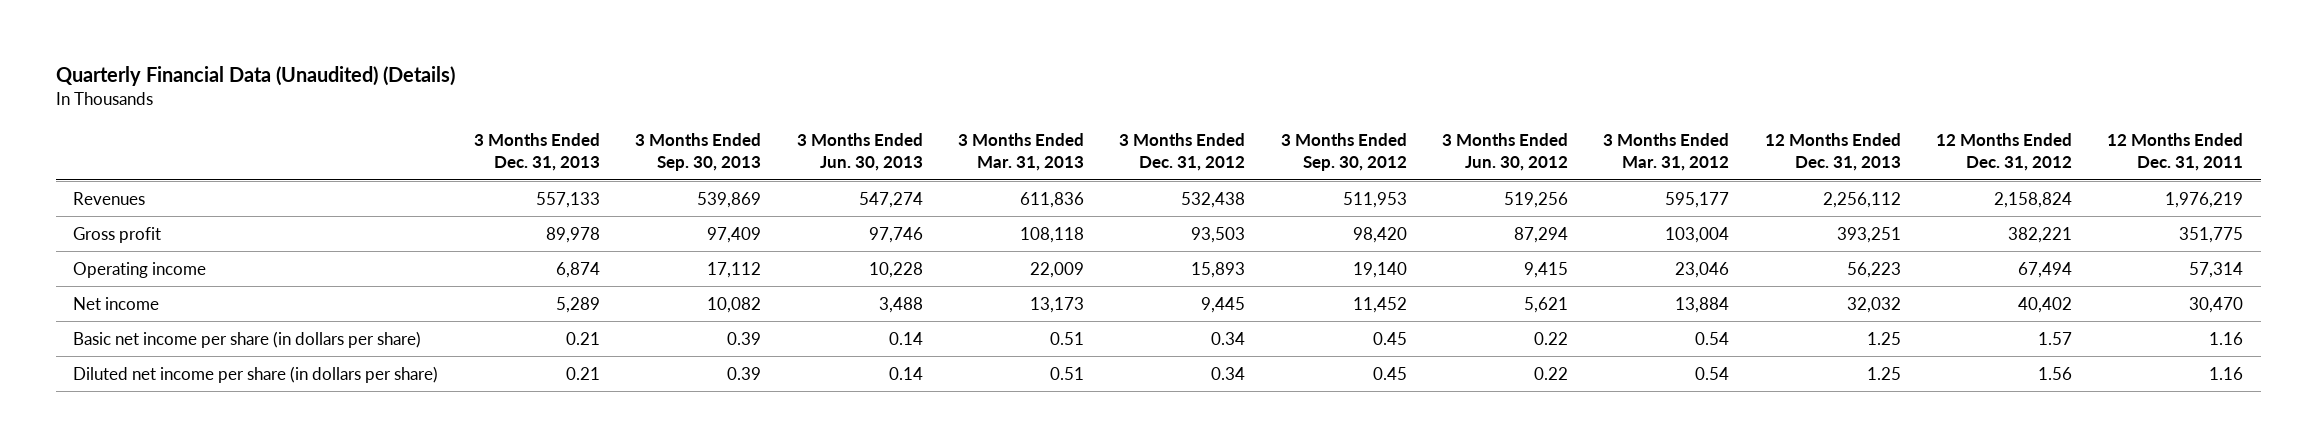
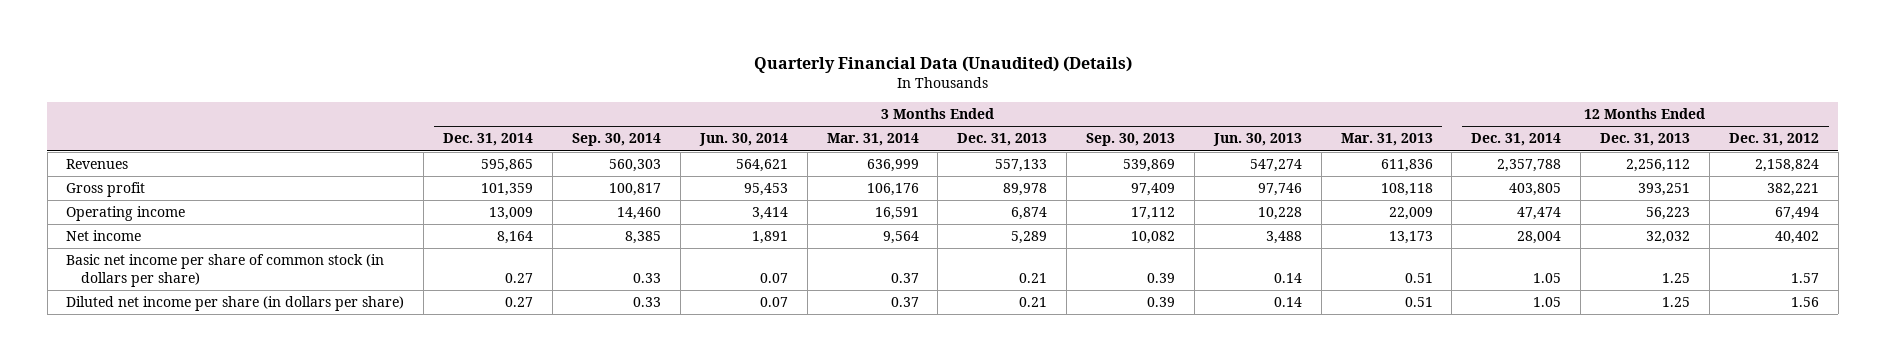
[1119,133,1246,172] 3 Months Ended Dec. 31, 2012 -> none
[1280,133,1407,172] 3 Months Ended Sep. 30, 2012 -> none
[1441,133,1568,172] 3 Months Ended Jun. 30, 2012 -> none
[1603,133,1730,172] 3 Months Ended Mar. 31, 2012 -> none
[2107,133,2244,172] 12 Months Ended Dec. 31, 2011 -> none
none -> [443,133,534,147] Dec. 31, 2014
none -> [571,133,661,147] Sep. 30, 2014
none -> [698,133,788,147] Jun. 30, 2014
none -> [826,133,919,147] Mar. 31, 2014
none -> [1471,133,1562,147] Dec. 31, 2014
[73,330,422,348] Basic net income per share (in dollars per share) -> [66,254,385,287] Basic net income per share of common stock (in dollars per share)

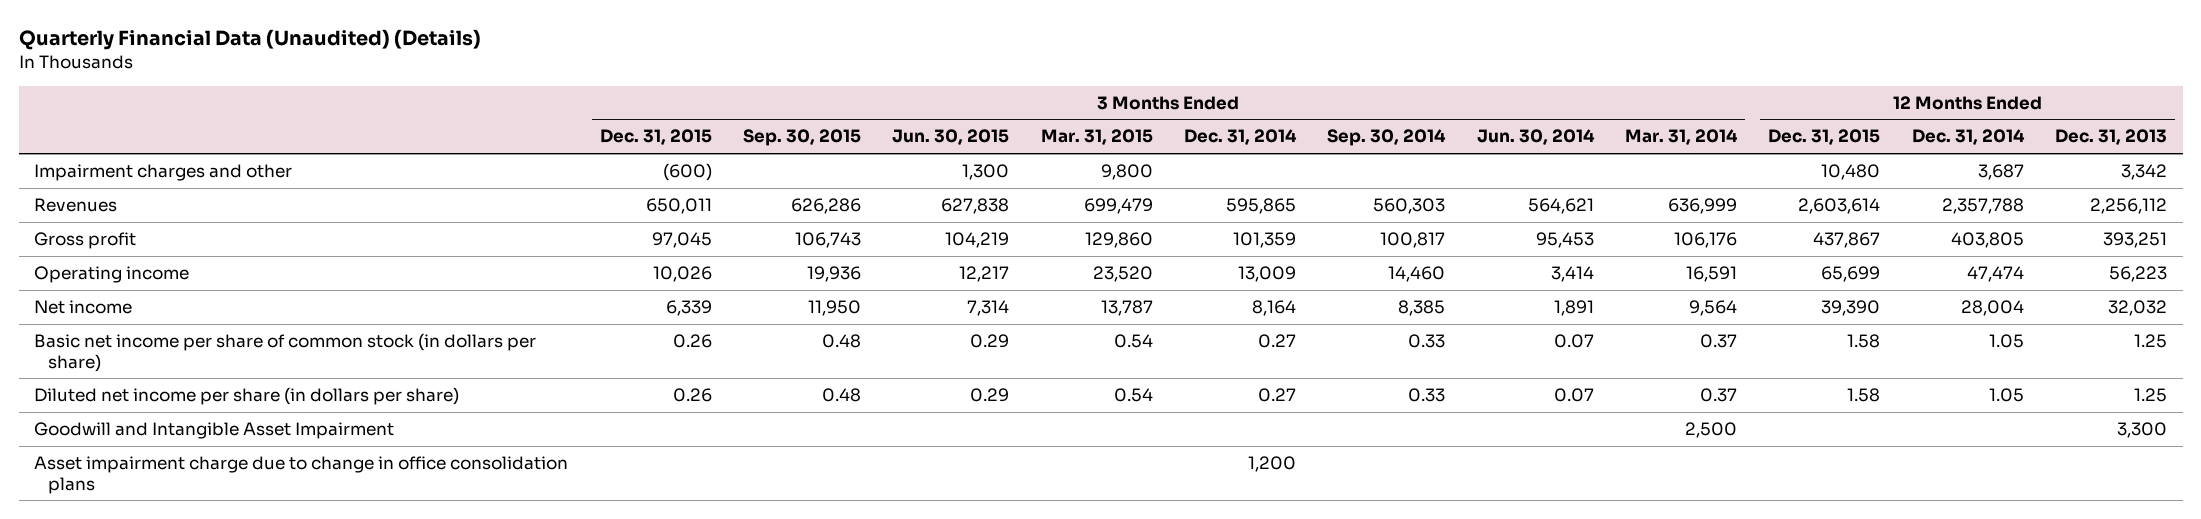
[957,133,1048,147] Dec. 31, 2013 -> none
[1086,133,1176,147] Sep. 30, 2013 -> none
[1212,133,1302,147] Jun. 30, 2013 -> none
[1340,133,1433,147] Mar. 31, 2013 -> none
[1728,133,1819,147] Dec. 31, 2012 -> none
none -> [599,129,712,146] Dec. 31, 2015
none -> [743,129,862,147] Sep. 30, 2015
none -> [892,129,1010,146] Jun. 30, 2015
none -> [1040,129,1153,146] Mar. 31, 2015
none -> [1768,129,1881,146] Dec. 31, 2015
none -> [34,164,293,182] Impairment charges and other
none -> [34,422,395,440] Goodwill and Intangible Asset Impairment
none -> [34,456,569,494] Asset impairment charge due to change in office consolidation plans

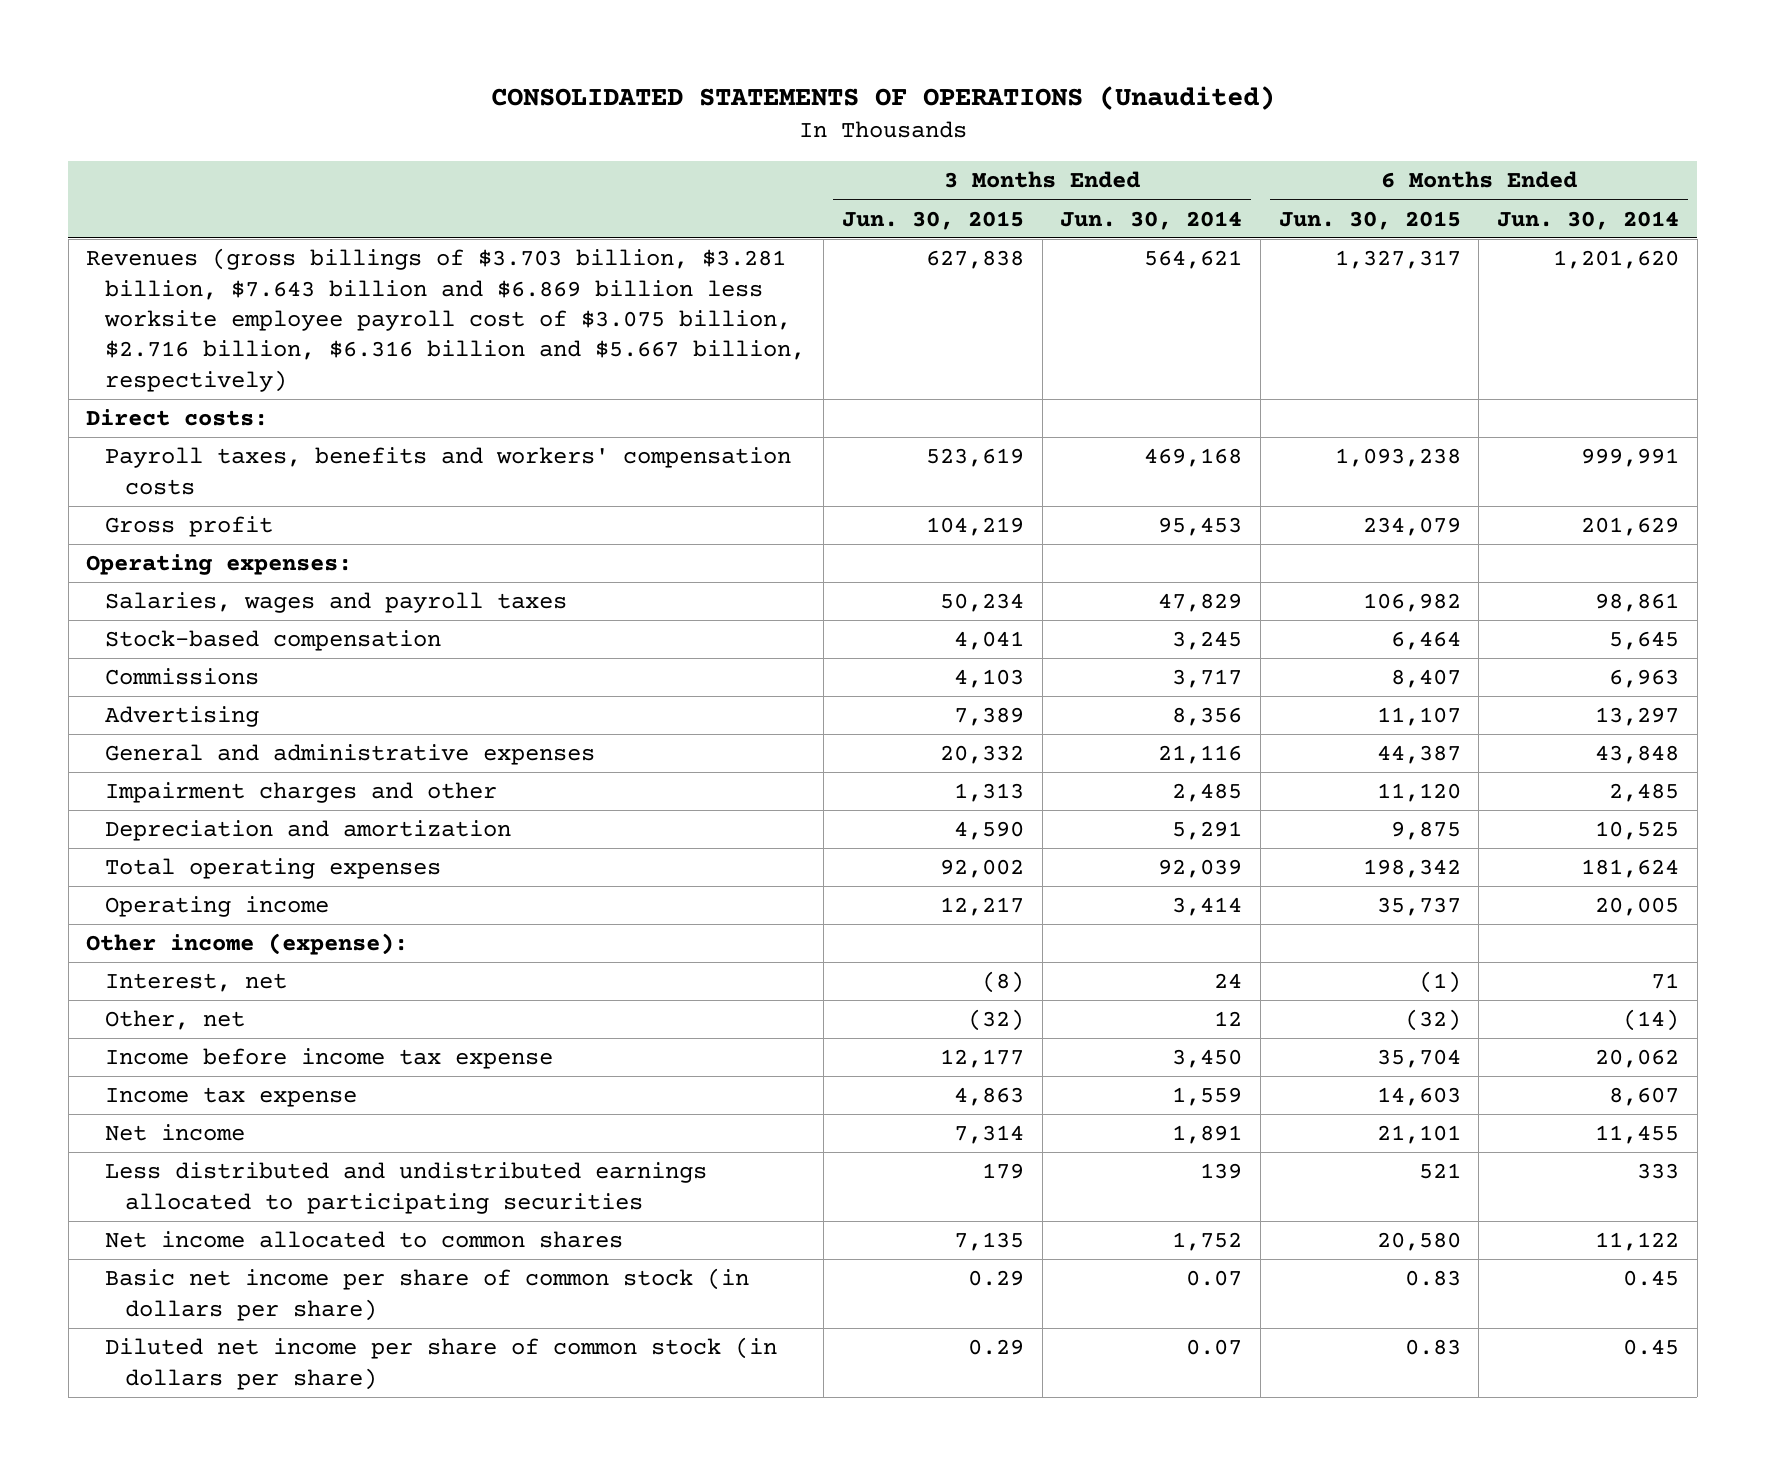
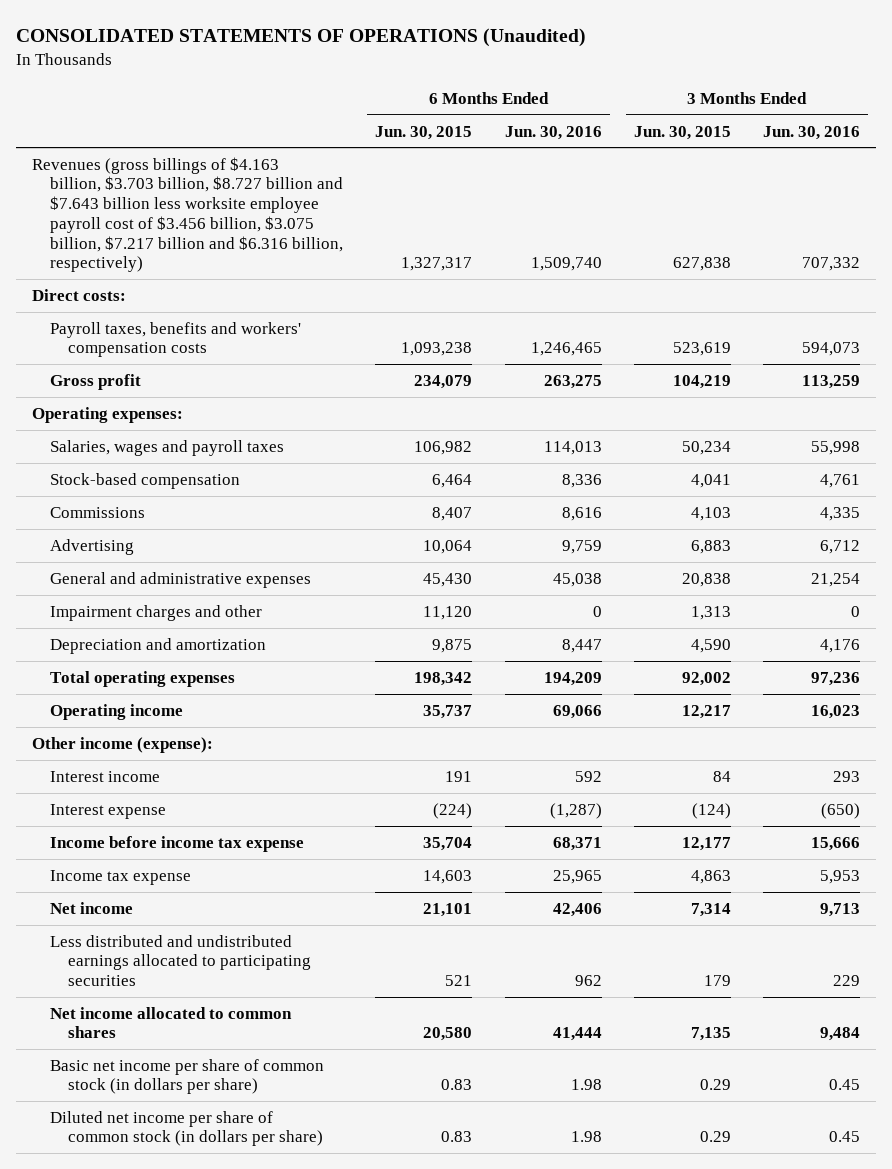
[1060,210,1243,230] Jun. 30, 2014 -> none
[1497,210,1680,230] Jun. 30, 2014 -> none
none -> [504,125,602,140] Jun. 30, 2016
none -> [763,125,861,140] Jun. 30, 2016
[86,248,806,392] Revenues (gross billings of $3.703 billion, $3.281 billion, $7.643 billion and $6.869 billion less worksite employee payroll cost of $3.075 billion, $2.716 billion, $6.316 billion and $5.667 billion, respectively) -> [32,156,344,273] Revenues (gross billings of $4.163 billion, $3.703 billion, $8.727 billion and $7.643 billion less worksite employee payroll cost of $3.456 billion, $3.075 billion, $7.217 billion and $6.316 billion, respectively)
[953,707,1024,727] 7,389 -> [690,539,731,554] 6,883
[1376,707,1461,727] 11,107 -> [423,539,473,554] 10,064
[939,745,1024,765] 20,332 -> [681,572,731,587] 20,838
[1376,745,1461,765] 44,387 -> [423,572,473,587] 45,430
[105,973,288,993] Interest, net -> none
[105,1010,246,1031] Other, net -> none
none -> [50,770,161,782] Interest income
none -> [50,803,167,819] Interest expense

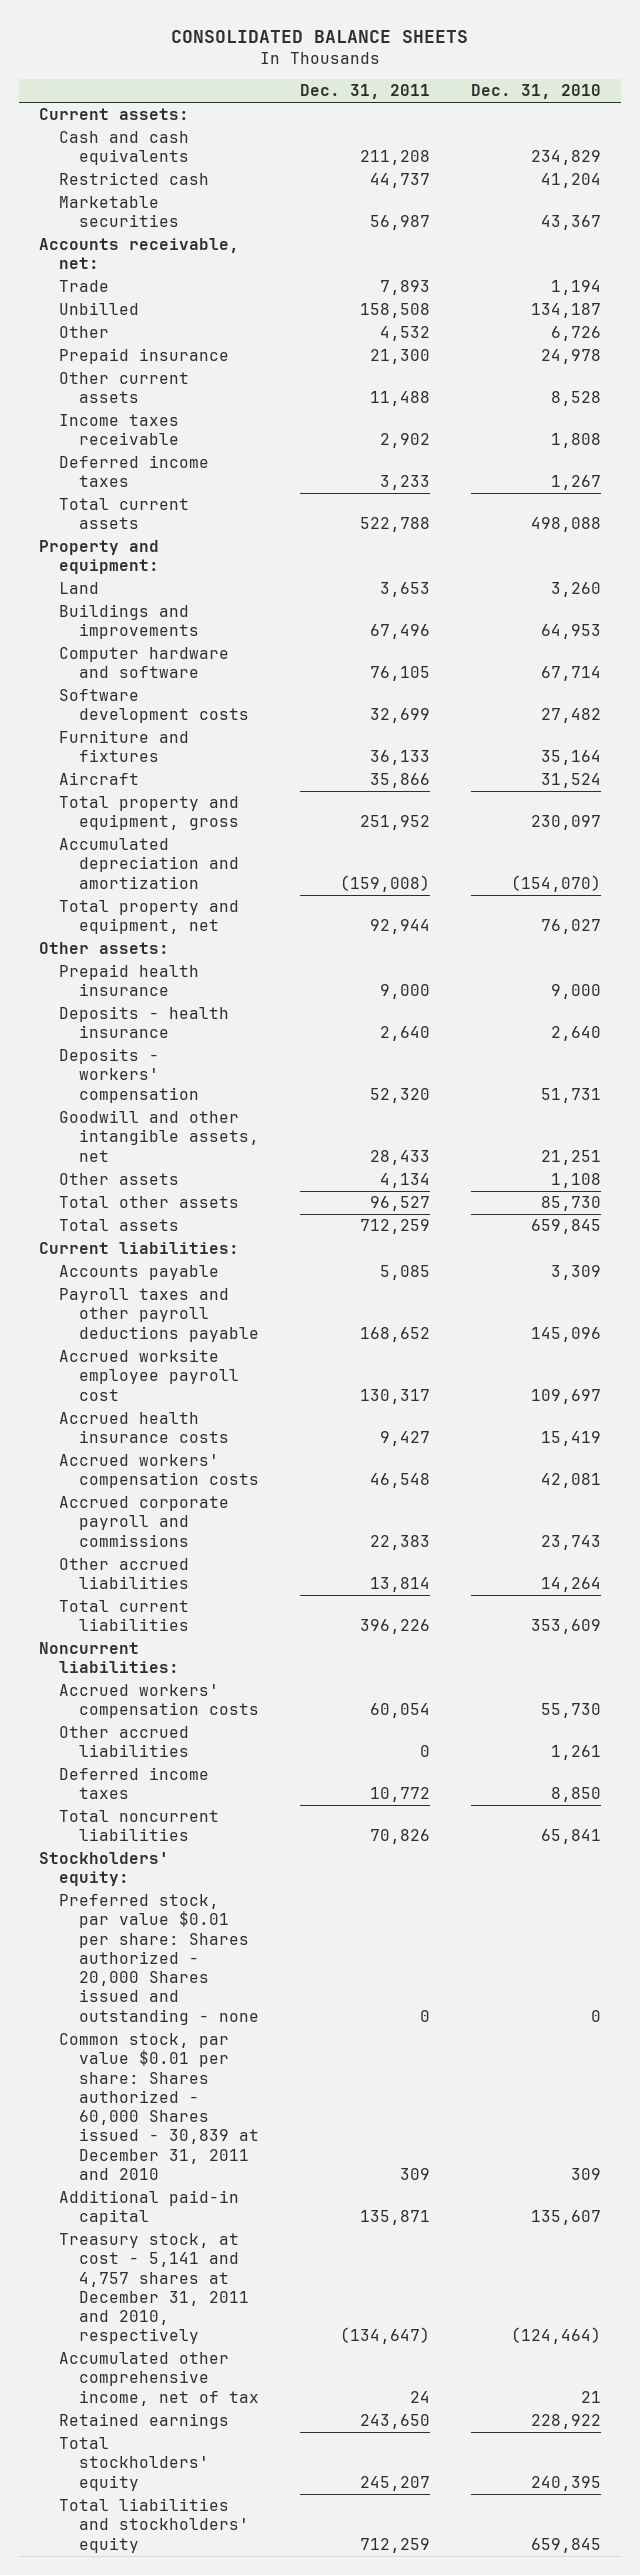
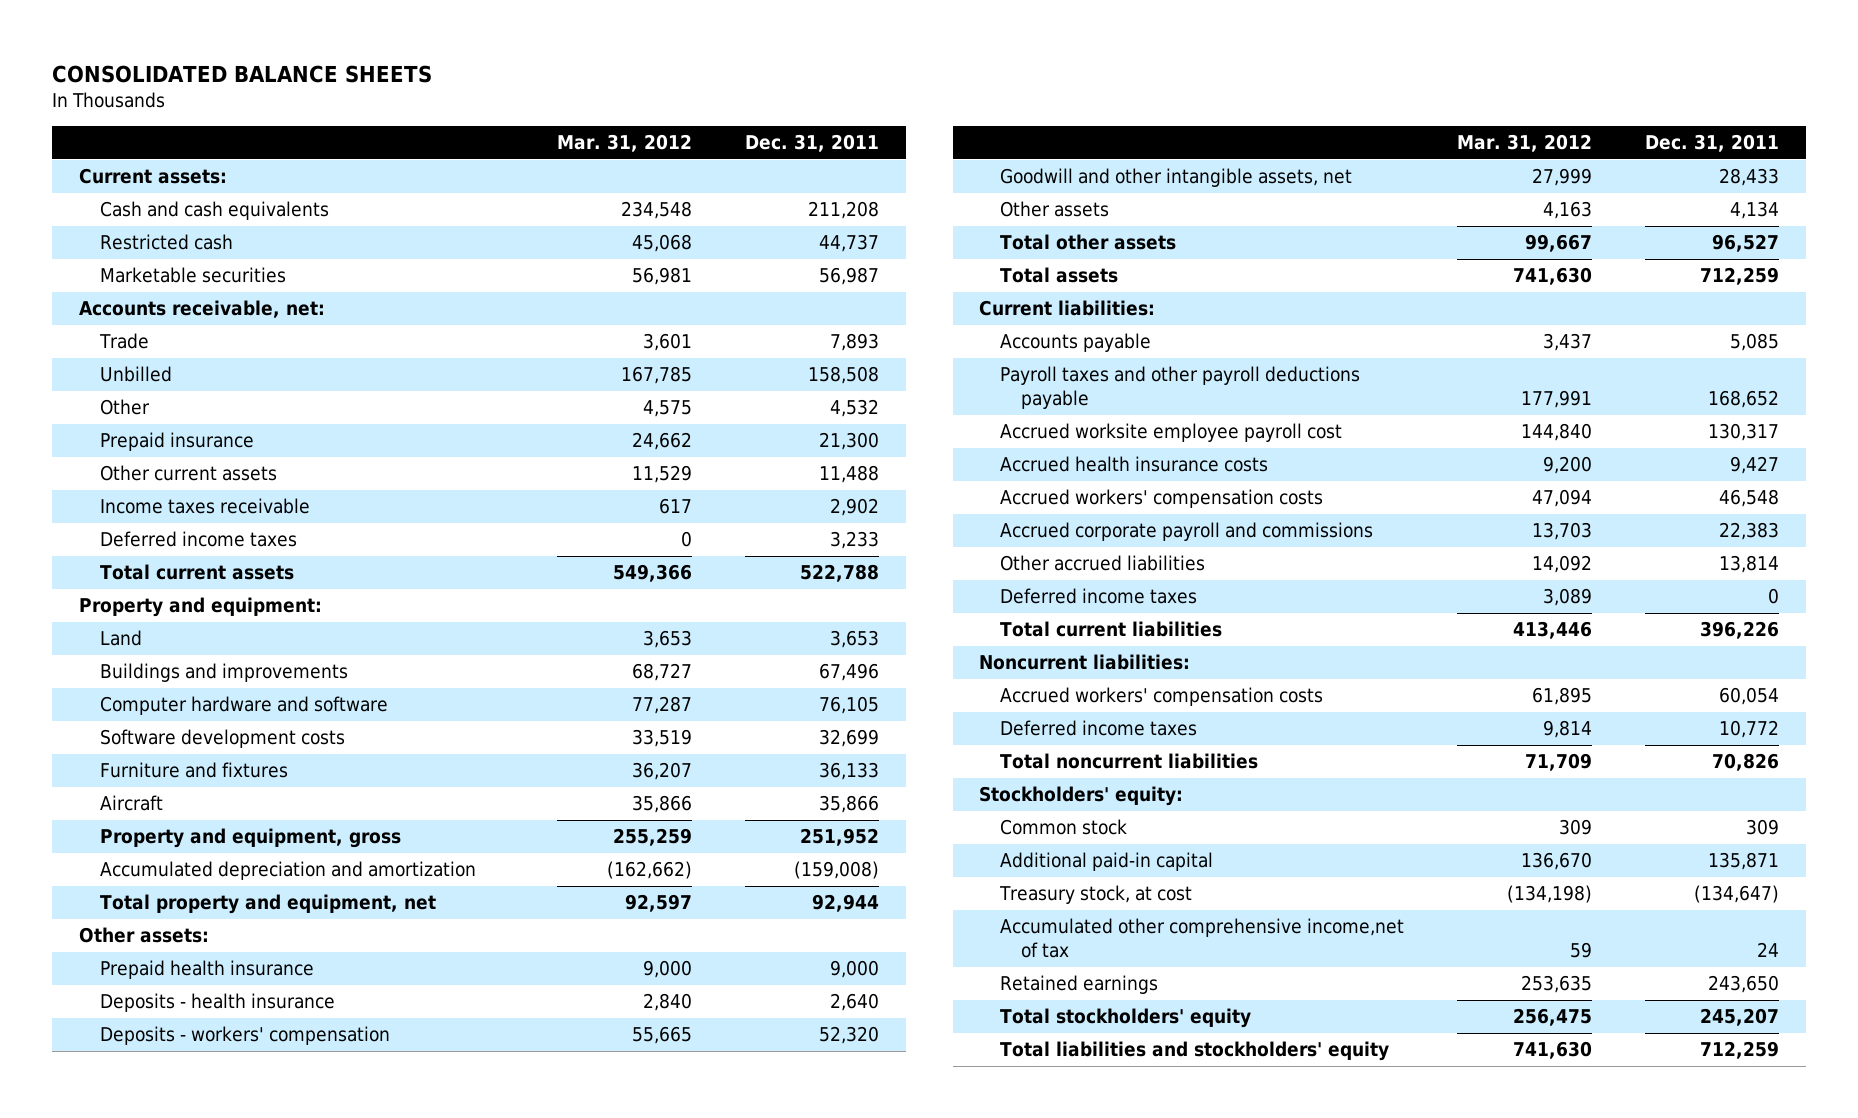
[471,84,602,100] Dec. 31, 2010 -> none
none -> [556,134,692,153] Mar. 31, 2012
[59,796,240,831] Total property and equipment, gross -> [99,828,401,849] Property and equipment, gross
none -> [1000,588,1198,605] Deferred income taxes
[59,1726,190,1758] Other accrued liabilities -> none
[59,1894,260,2025] Preferred stock, par value $0.01 per share: Shares authorized - 20,000 Shares issued and outstanding - none -> none
[59,2033,260,2180] Common stock, par value $0.01 per share: Shares authorized - 60,000 Shares issued - 30,839 at December 31, 2011 and 2010 -> [1000,819,1128,836] Common stock
[59,2233,250,2345] Treasury stock, at cost - 5,141 and 4,757 shares at December 31, 2011 and 2010, respectively -> [999,885,1193,905] Treasury stock, at cost
[59,2352,260,2406] Accumulated other comprehensive income, net of tax -> [1000,918,1405,959] Accumulated other comprehensive income,net of tax

